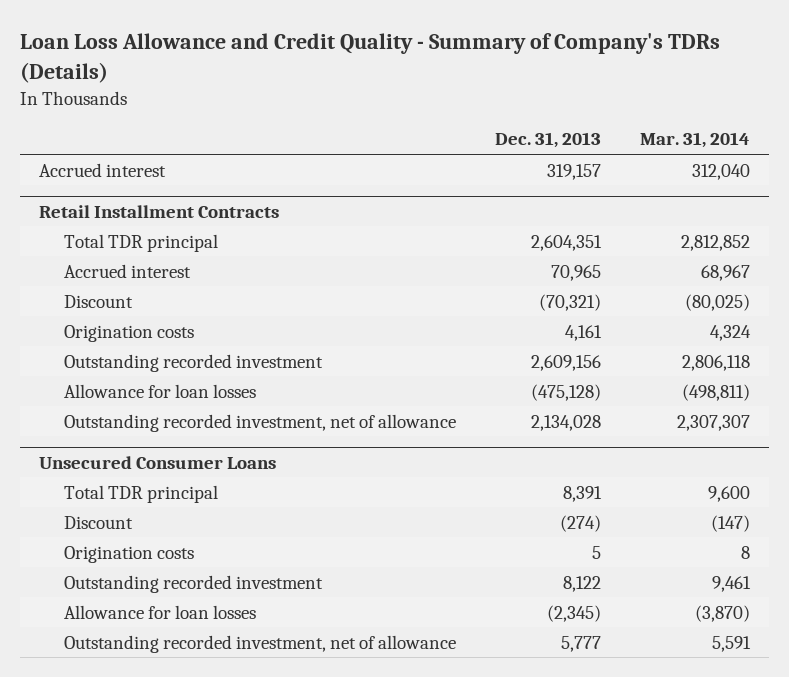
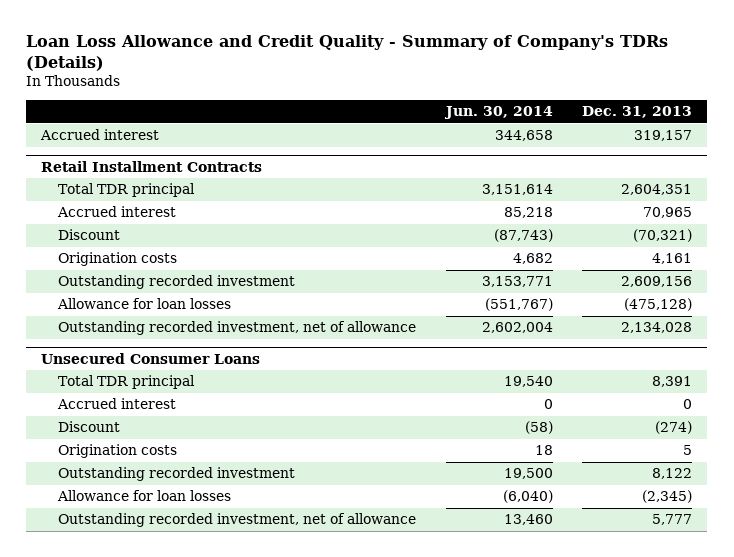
[639,132,750,149] Mar. 31, 2014 -> none
none -> [443,106,553,120] Jun. 30, 2014
none -> [56,398,176,410] Accrued interest

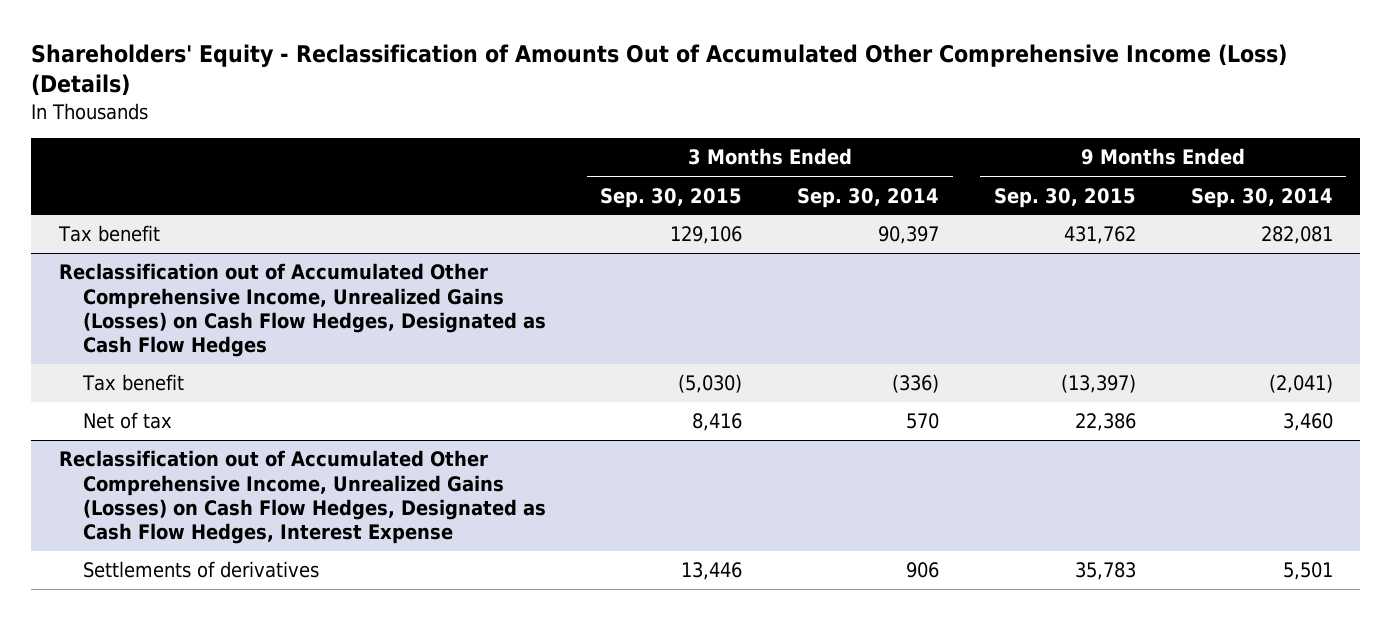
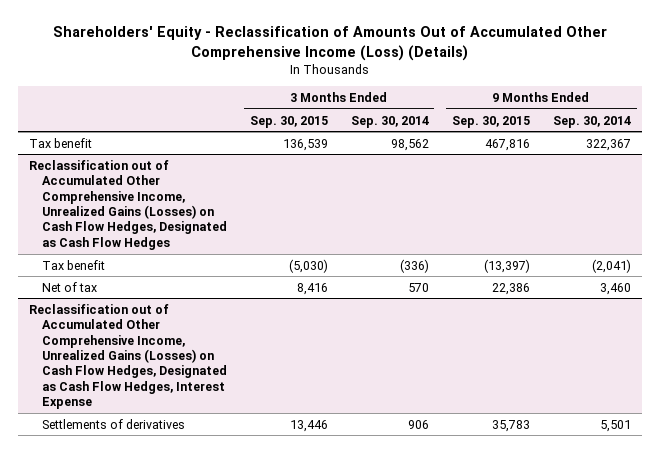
[670,226,743,245] 129,106 -> [282,138,328,151] 136,539
[878,226,940,245] 90,397 -> [390,138,429,151] 98,562
[1063,226,1136,245] 431,762 -> [484,138,530,151] 467,816
[1260,226,1333,245] 282,081 -> [585,138,631,151] 322,367

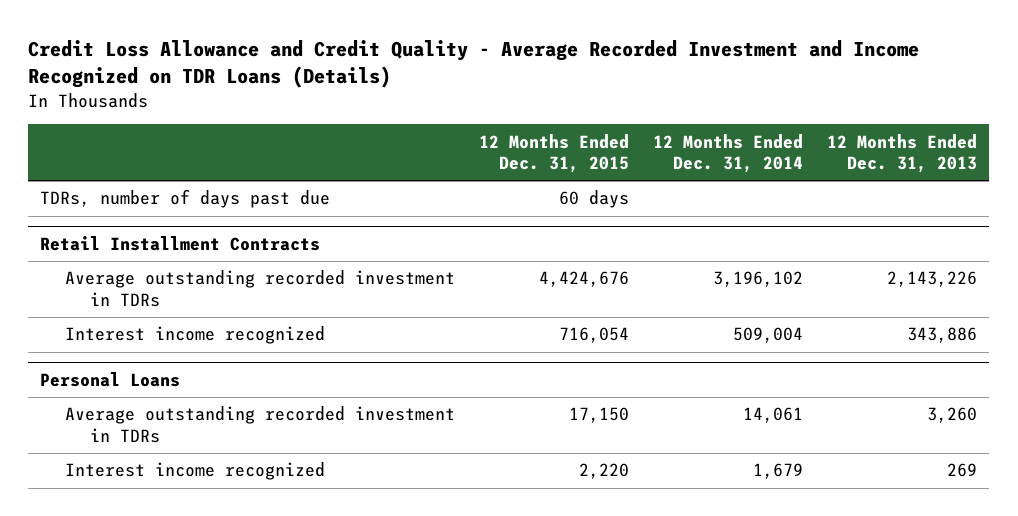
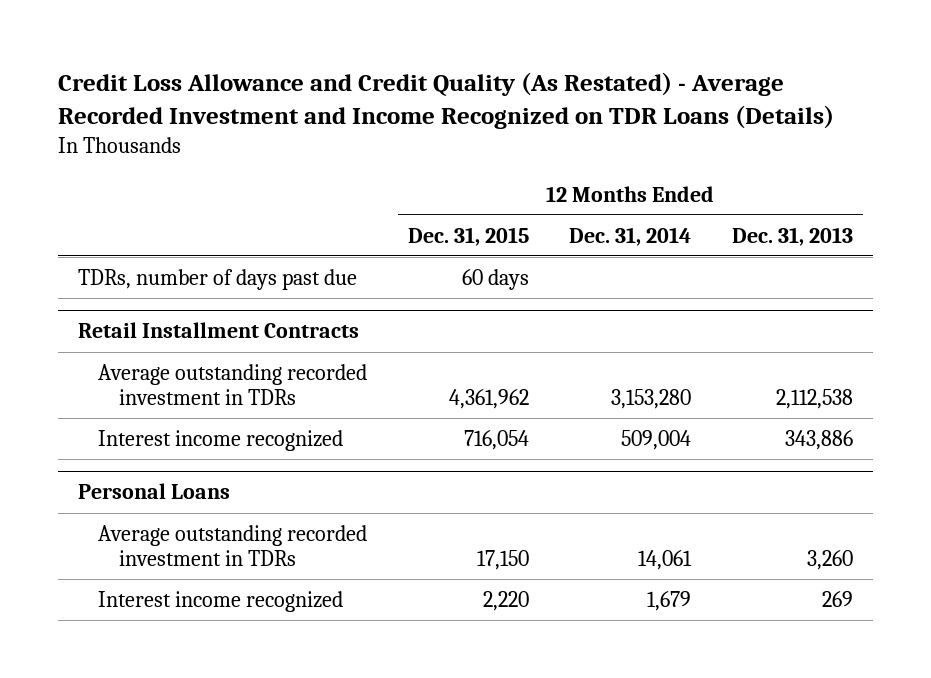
[28,39,920,88] Credit Loss Allowance and Credit Quality - Average Recorded Investment and Income Recognized on TDR Loans (Details) -> [57,72,834,130] Credit Loss Allowance and Credit Quality (As Restated) - Average Recorded Investment and Income Recognized on TDR Loans (Details)
[539,271,630,288] 4,424,676 -> [448,389,529,410] 4,361,962
[713,271,804,288] 3,196,102 -> [611,389,692,410] 3,153,280
[887,271,978,288] 2,143,226 -> [775,389,853,410] 2,112,538

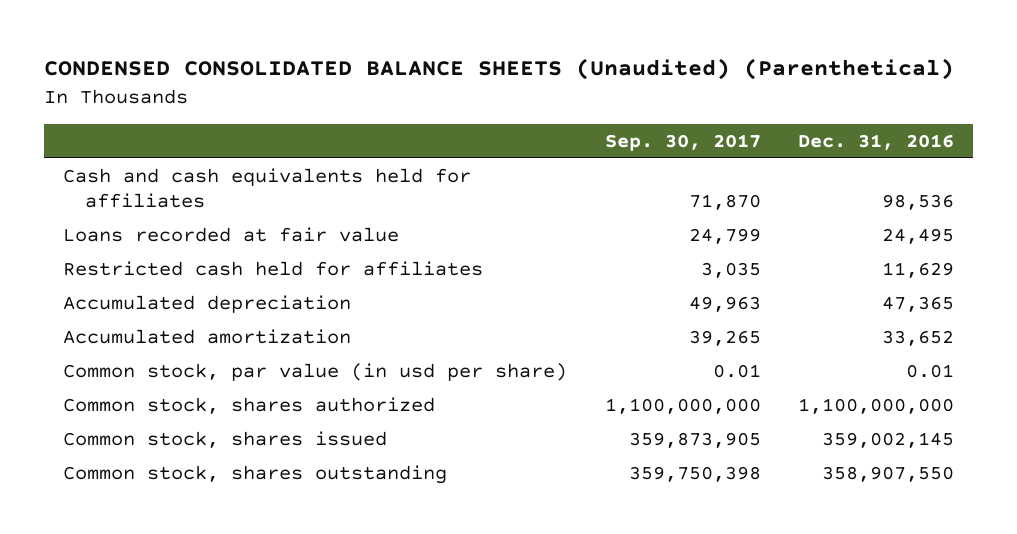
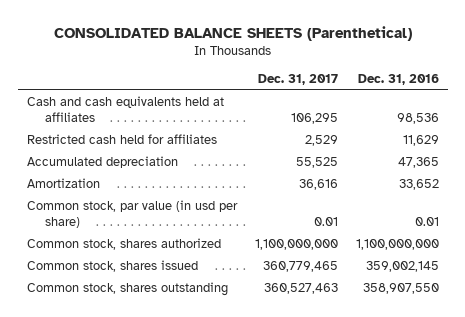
[43,58,954,81] CONDENSED CONSOLIDATED BALANCE SHEETS (Unaudited) (Parenthetical) -> [53,25,412,41] CONSOLIDATED BALANCE SHEETS (Parenthetical)
[604,133,761,151] Sep. 30, 2017 -> none
none -> [257,74,338,86] Dec. 31, 2017
[62,227,399,243] Loans recorded at fair value -> none
[62,168,471,209] Cash and cash equivalents held for affiliates -> [26,96,224,123] Cash and cash equivalents held at affiliates
[62,329,351,345] Accumulated amortization -> [26,178,100,189] Amortization

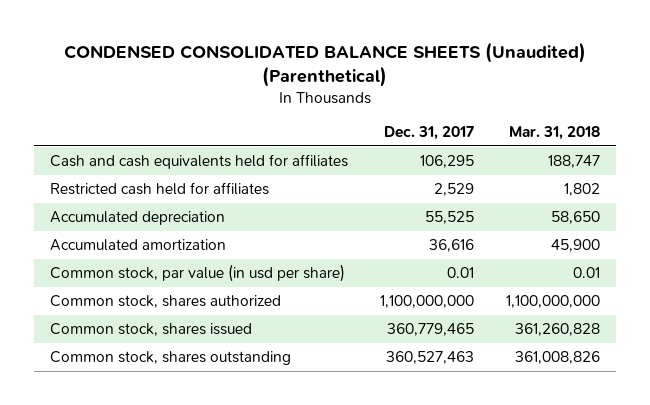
[53,25,412,41] CONSOLIDATED BALANCE SHEETS (Parenthetical) -> [63,41,586,87] CONDENSED CONSOLIDATED BALANCE SHEETS (Unaudited) (Parenthetical)
[357,74,439,86] Dec. 31, 2016 -> none
none -> [509,126,601,141] Mar. 31, 2018
[26,96,224,123] Cash and cash equivalents held at affiliates -> [49,154,348,170] Cash and cash equivalents held for affiliates
[26,178,100,189] Amortization -> [49,239,226,252] Accumulated amortization

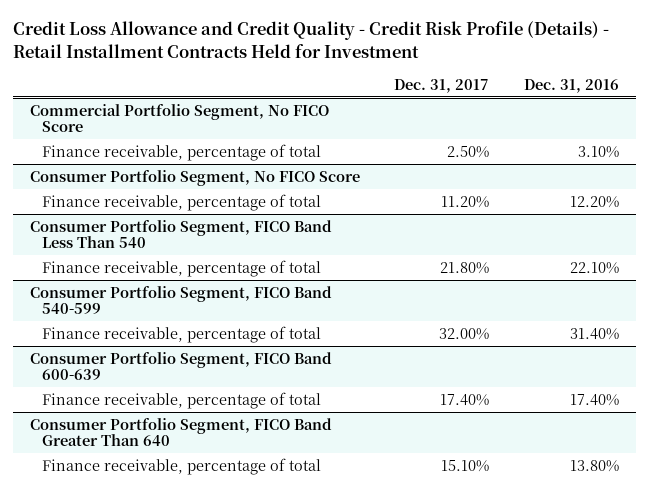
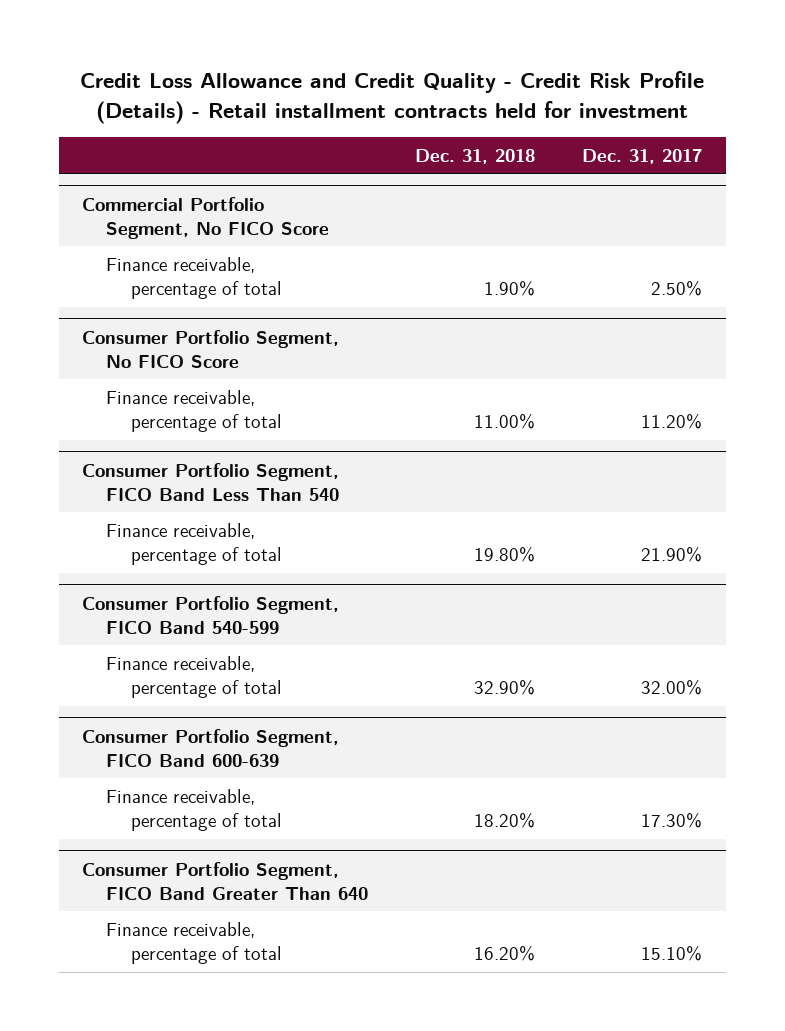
[13,21,610,58] Credit Loss Allowance and Credit Quality - Credit Risk Profile (Details) - Retail Installment Contracts Held for Investment -> [80,71,705,124] Credit Loss Allowance and Credit Quality - Credit Risk Profile (Details) - Retail installment contracts held for investment
[523,78,619,93] Dec. 31, 2016 -> none
none -> [415,148,536,164] Dec. 31, 2018
[440,261,490,274] 21.80% -> [641,545,703,562] 21.90%
[440,393,490,406] 17.40% -> [641,811,703,828] 17.30%

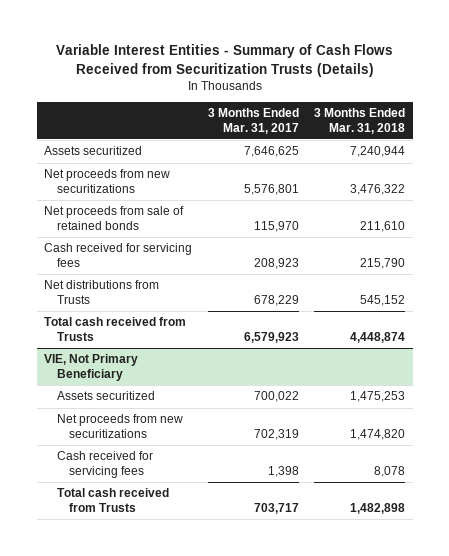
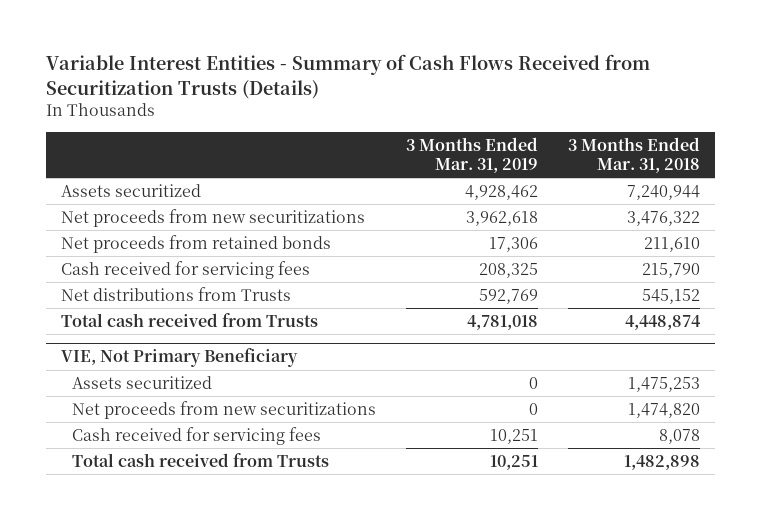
[207,107,299,134] 3 Months Ended Mar. 31, 2017 -> none
none -> [406,136,539,173] 3 Months Ended Mar. 31, 2019
[44,206,185,230] Net proceeds from sale of retained bonds -> [60,234,331,253] Net proceeds from retained bonds

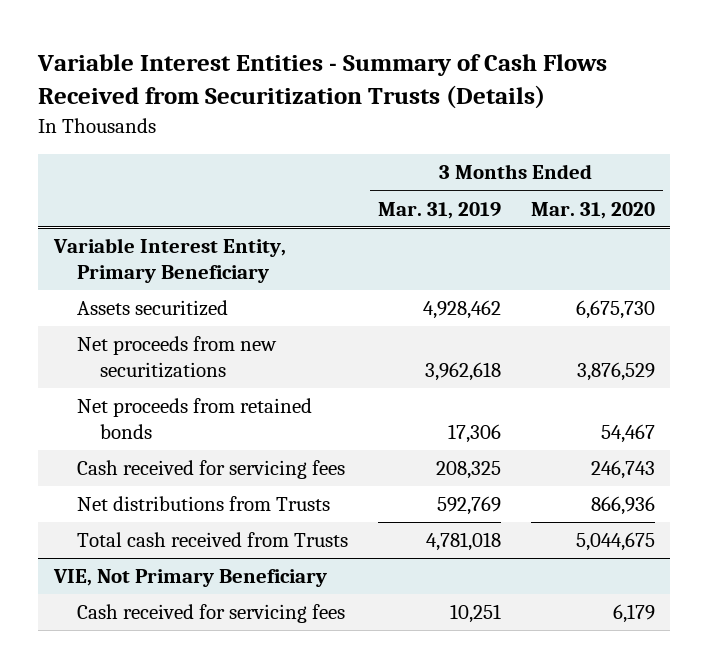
[568,136,701,173] 3 Months Ended Mar. 31, 2018 -> none
none -> [531,201,656,219] Mar. 31, 2020
none -> [52,238,286,283] Variable Interest Entity, Primary Beneficiary
[72,375,213,389] Assets securitized -> none
[72,400,377,419] Net proceeds from new securitizations -> none
[72,452,330,467] Total cash received from Trusts -> none

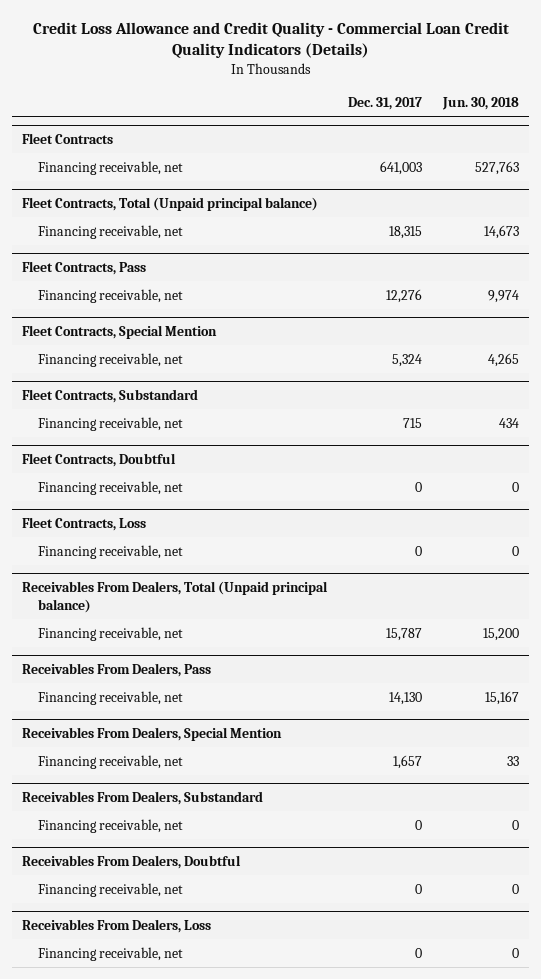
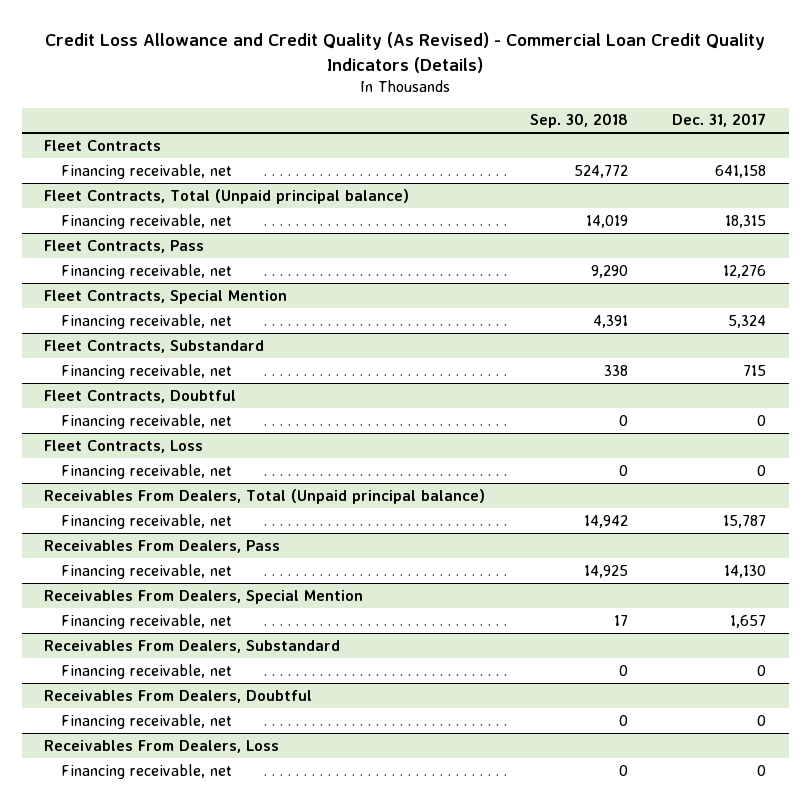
[32,21,509,59] Credit Loss Allowance and Credit Quality - Commercial Loan Credit Quality Indicators (Details) -> [45,32,766,73] Credit Loss Allowance and Credit Quality (As Revised) - Commercial Loan Credit Quality Indicators (Details)
[441,97,519,111] Jun. 30, 2018 -> none
none -> [529,113,628,129] Sep. 30, 2018
[380,160,423,175] 641,003 -> [715,164,767,178] 641,158

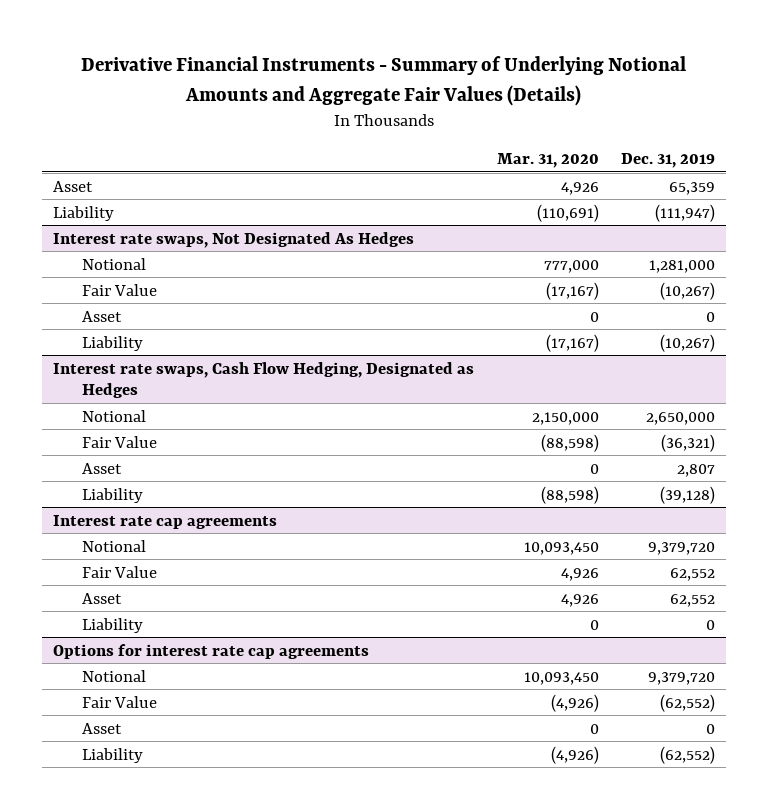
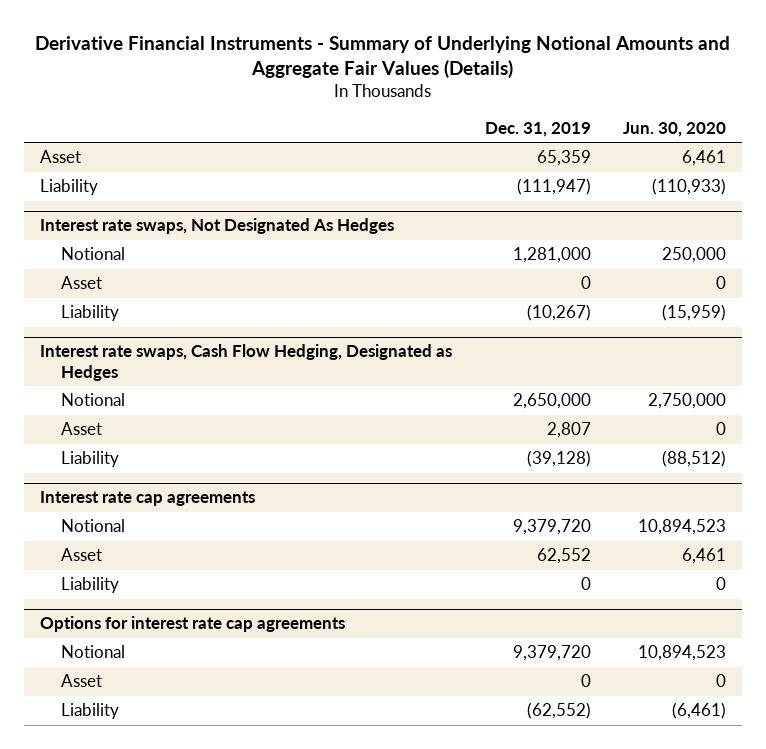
[496,152,599,168] Mar. 31, 2020 -> none
none -> [622,121,726,137] Jun. 30, 2020
[81,283,157,296] Fair Value -> none
[81,435,157,448] Fair Value -> none
[81,565,157,578] Fair Value -> none
[81,695,157,708] Fair Value -> none

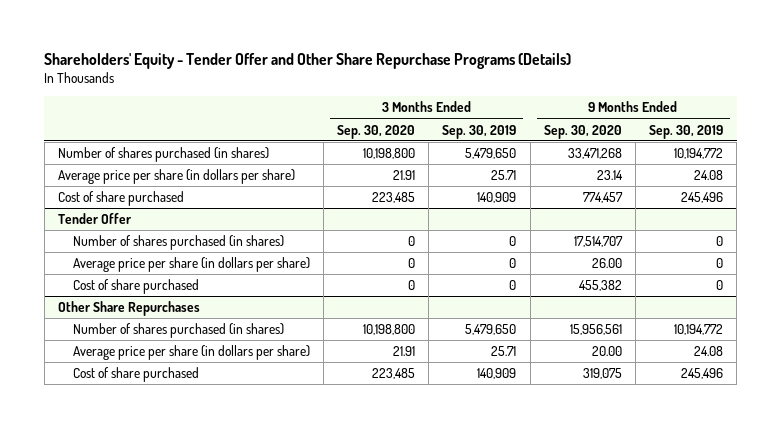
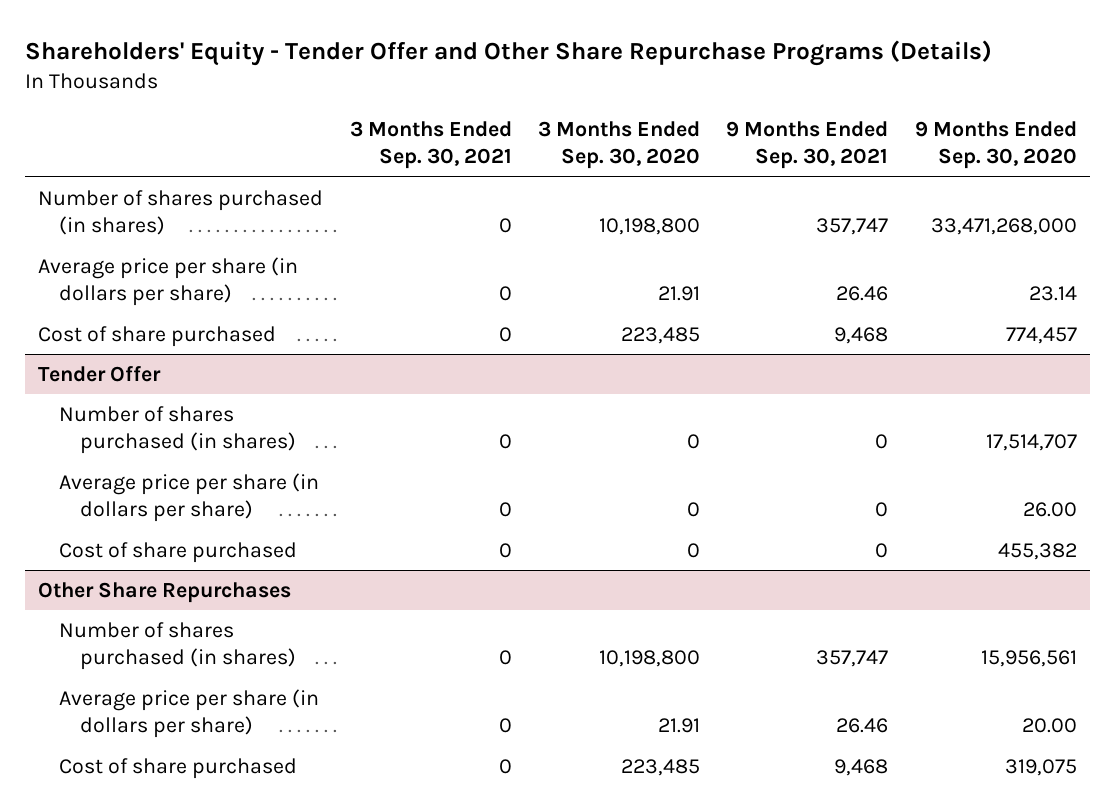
[442,124,517,139] Sep. 30, 2019 -> none
[649,124,724,139] Sep. 30, 2019 -> none
none -> [349,120,512,170] 3 Months Ended Sep. 30, 2021
none -> [726,120,889,170] 9 Months Ended Sep. 30, 2021
[567,148,622,160] 33,471,268 -> [930,218,1077,236] 33,471,268,000

